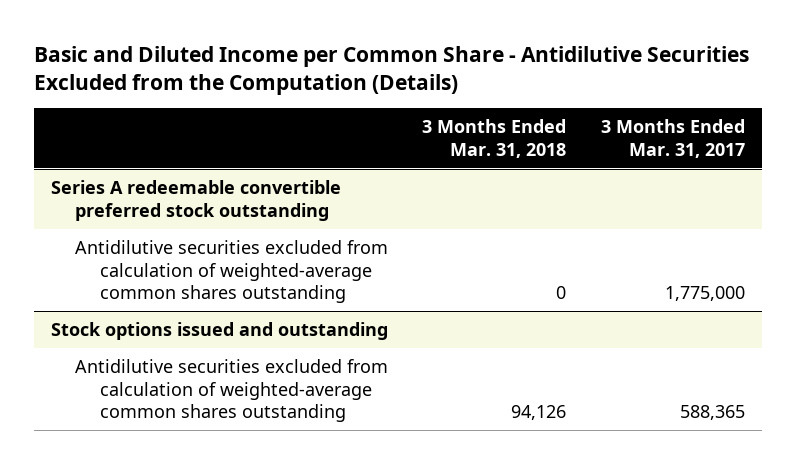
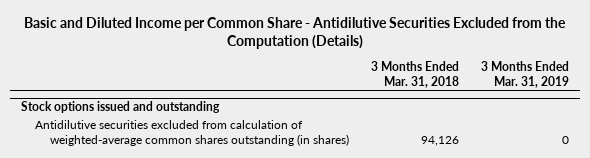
[600,119,745,158] 3 Months Ended Mar. 31, 2017 -> none
none -> [480,61,569,88] 3 Months Ended Mar. 31, 2019
[50,179,341,221] Series A redeemable convertible preferred stock outstanding -> none
[75,239,389,304] Antidilutive securities excluded from calculation of weighted-average common shares outstanding -> none
[75,358,389,423] Antidilutive securities excluded from calculation of weighted-average common shares outstanding -> [35,120,349,146] Antidilutive securities excluded from calculation of weighted-average common shares outstanding (in shares)

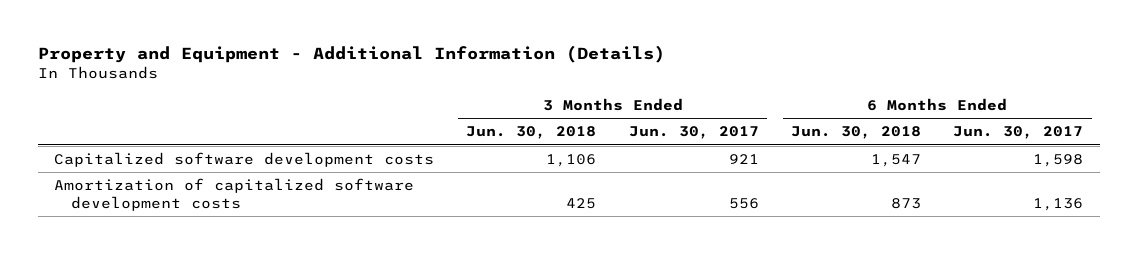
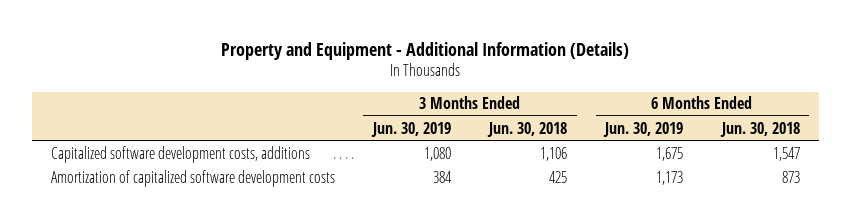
[628,126,759,140] Jun. 30, 2017 -> none
[953,126,1084,140] Jun. 30, 2017 -> none
none -> [370,121,451,137] Jun. 30, 2019
none -> [603,121,684,137] Jun. 30, 2019
[54,152,435,168] Capitalized software development costs -> [50,145,310,163] Capitalized software development costs, additions

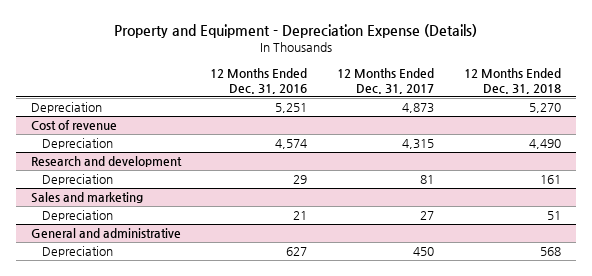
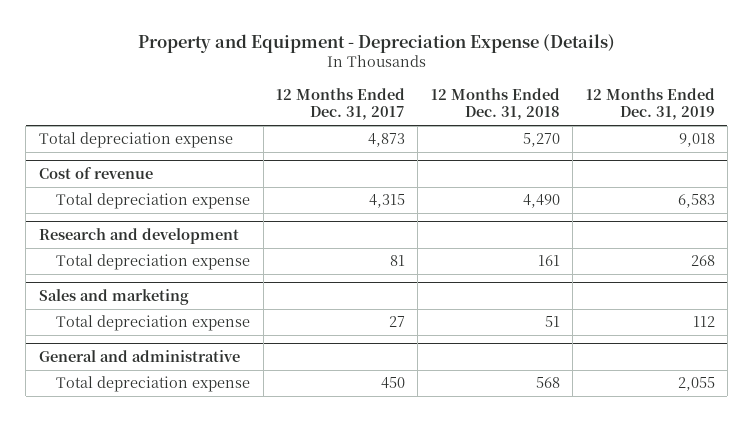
[210,67,308,95] 12 Months Ended Dec. 31, 2016 -> none
none -> [585,87,715,121] 12 Months Ended Dec. 31, 2019
[30,102,102,114] Depreciation -> [38,132,233,149] Total depreciation expense
[41,138,113,150] Depreciation -> [56,193,251,210] Total depreciation expense
[41,174,113,186] Depreciation -> [56,254,251,271] Total depreciation expense
[41,210,113,222] Depreciation -> [56,315,251,332] Total depreciation expense
[41,246,113,258] Depreciation -> [56,376,251,393] Total depreciation expense

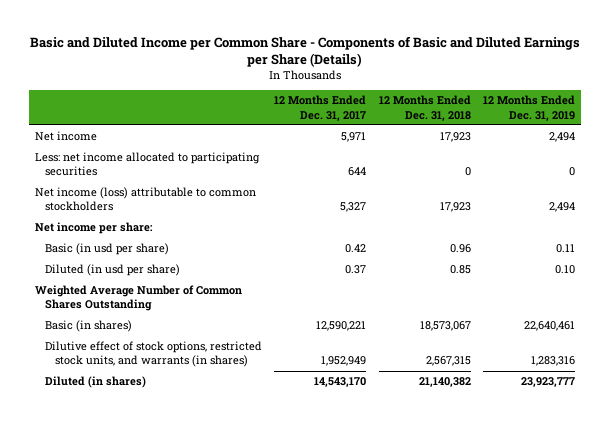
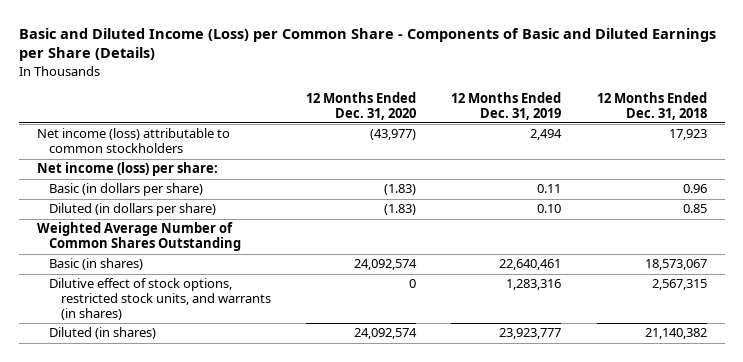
[30,35,581,67] Basic and Diluted Income per Common Share - Components of Basic and Diluted Earnings per Share (Details) -> [18,27,716,62] Basic and Diluted Income (Loss) per Common Share - Components of Basic and Diluted Earnings per Share (Details)
[274,95,367,121] 12 Months Ended Dec. 31, 2017 -> none
none -> [306,91,417,120] 12 Months Ended Dec. 31, 2020
[35,131,98,142] Net income -> none
[35,152,261,177] Less: net income allocated to participating securities -> none
[35,222,154,235] Net income per share: -> [36,162,218,177] Net income (loss) per share:
[45,243,170,256] Basic (in usd per share) -> [48,183,203,197] Basic (in dollars per share)
[45,264,181,277] Diluted (in usd per share) -> [48,203,216,217] Diluted (in dollars per share)

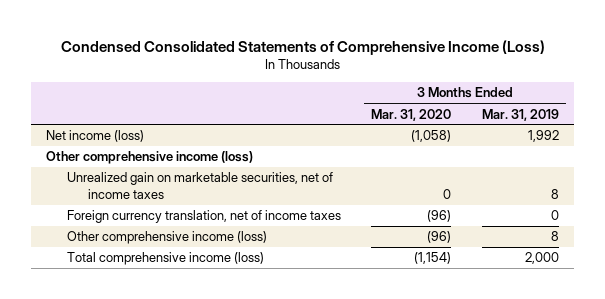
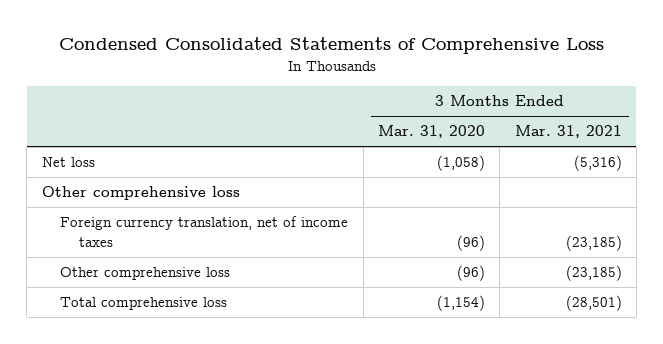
[60,39,545,55] Condensed Consolidated Statements of Comprehensive Income (Loss) -> [58,37,604,55] Condensed Consolidated Statements of Comprehensive Loss
[481,108,559,121] Mar. 31, 2019 -> none
none -> [514,125,622,139] Mar. 31, 2021
[67,172,334,200] Unrealized gain on marketable securities, net of income taxes -> none
[46,130,145,143] Net income (loss) -> [41,157,95,168] Net loss
[46,151,254,165] Other comprehensive income (loss) -> [41,186,240,201] Other comprehensive loss
[67,231,268,245] Other comprehensive income (loss) -> [60,267,231,281] Other comprehensive loss
[67,252,265,266] Total comprehensive income (loss) -> [60,297,228,311] Total comprehensive loss

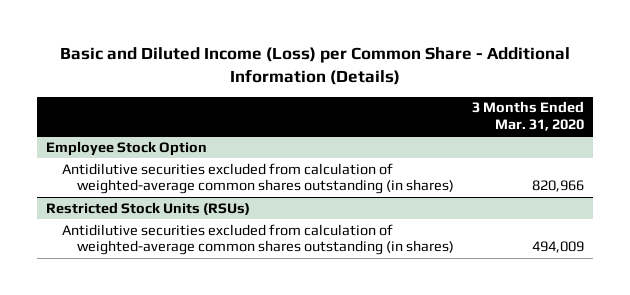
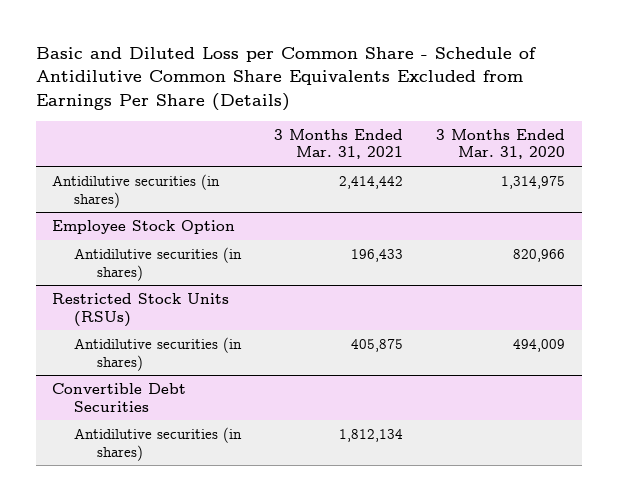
[60,47,571,86] Basic and Diluted Income (Loss) per Common Share - Additional Information (Details) -> [35,47,536,111] Basic and Diluted Loss per Common Share - Schedule of Antidilutive Common Share Equivalents Excluded from Earnings Per Share (Details)
none -> [274,128,404,160] 3 Months Ended Mar. 31, 2021
none -> [52,174,221,208] Antidilutive securities (in shares)
[61,162,455,195] Antidilutive securities excluded from calculation of weighted-average common shares outstanding (in shares) -> [74,247,243,281] Antidilutive securities (in shares)
[61,223,455,256] Antidilutive securities excluded from calculation of weighted-average common shares outstanding (in shares) -> [74,337,243,371] Antidilutive securities (in shares)
none -> [52,383,187,412] Convertible Debt Securities
none -> [74,427,243,461] Antidilutive securities (in shares)

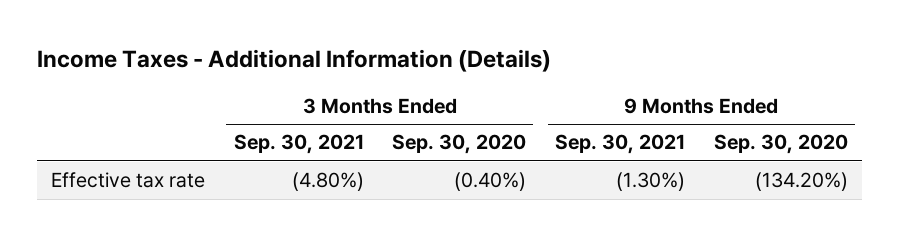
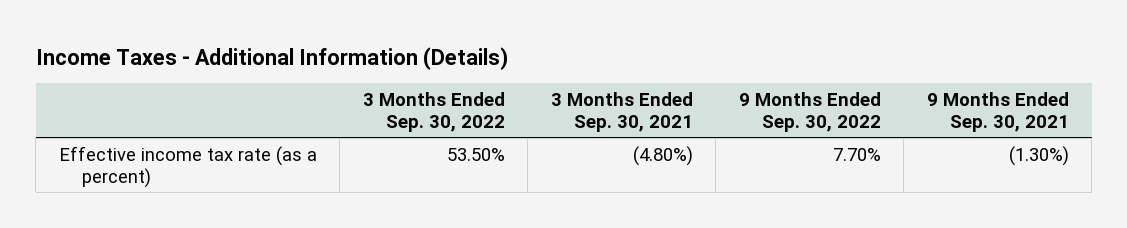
[392,134,527,155] Sep. 30, 2020 -> none
[713,134,848,155] Sep. 30, 2020 -> none
none -> [362,91,505,132] 3 Months Ended Sep. 30, 2022
none -> [738,91,881,132] 9 Months Ended Sep. 30, 2022
[50,172,205,189] Effective tax rate -> [58,145,317,188] Effective income tax rate (as a percent)

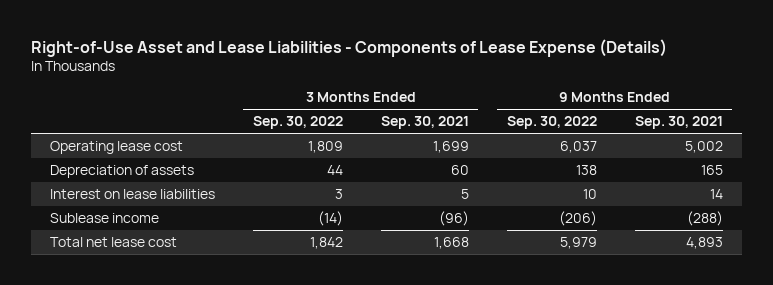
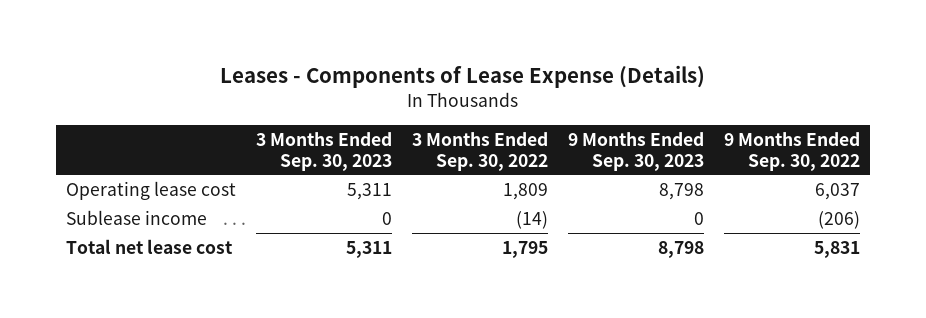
[30,38,667,57] Right-of-Use Asset and Lease Liabilities - Components of Lease Expense (Details) -> [219,65,705,89] Leases - Components of Lease Expense (Details)
[380,116,469,130] Sep. 30, 2021 -> none
[634,116,723,130] Sep. 30, 2021 -> none
none -> [255,131,392,171] 3 Months Ended Sep. 30, 2023
none -> [567,131,704,171] 9 Months Ended Sep. 30, 2023
[49,164,194,178] Depreciation of assets -> none
[49,188,215,199] Interest on lease liabilities -> none
[309,236,343,249] 1,842 -> [501,240,548,258] 1,795
[559,236,597,249] 5,979 -> [813,240,860,258] 5,831

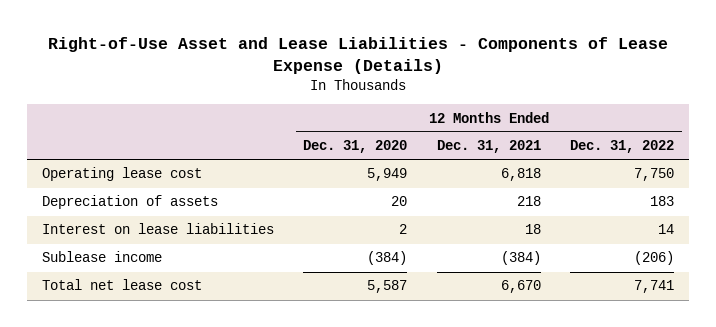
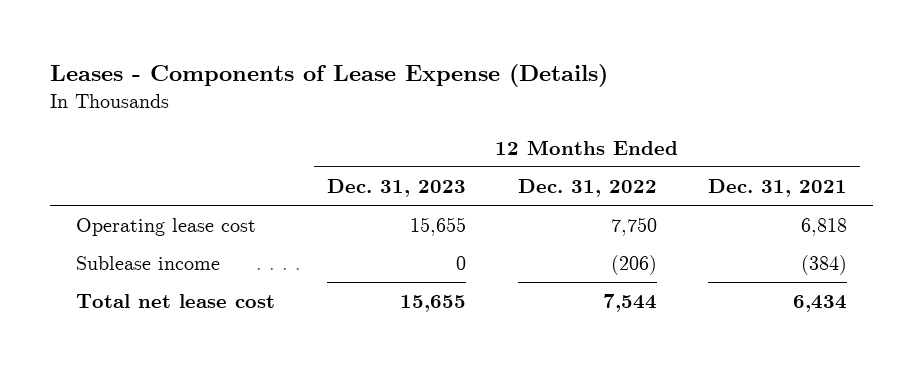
[48,36,669,74] Right-of-Use Asset and Lease Liabilities - Components of Lease Expense (Details) -> [50,64,609,88] Leases - Components of Lease Expense (Details)
[303,140,408,154] Dec. 31, 2020 -> none
none -> [326,178,466,197] Dec. 31, 2023
[41,195,218,210] Depreciation of assets -> none
[41,223,274,235] Interest on lease liabilities -> none
[500,280,541,294] 6,670 -> [793,295,848,313] 6,434
[634,280,675,294] 7,741 -> [602,294,657,313] 7,544

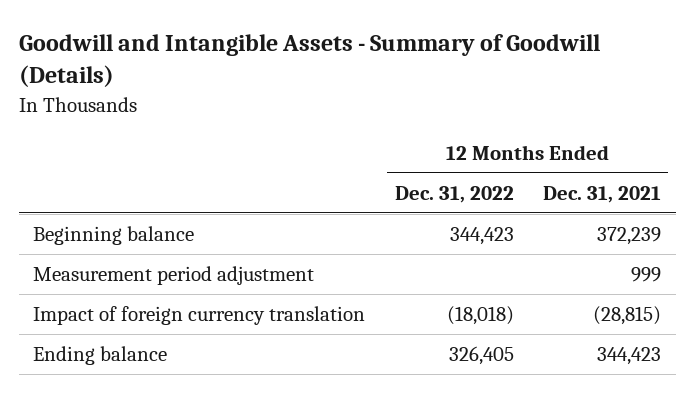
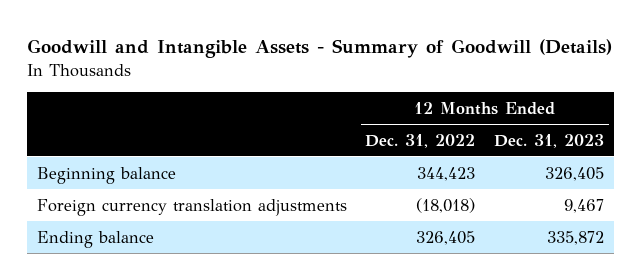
[543,185,662,203] Dec. 31, 2021 -> none
none -> [494,133,605,148] Dec. 31, 2023
[33,266,315,286] Measurement period adjustment -> none
[33,306,366,326] Impact of foreign currency translation -> [36,198,347,216] Foreign currency translation adjustments

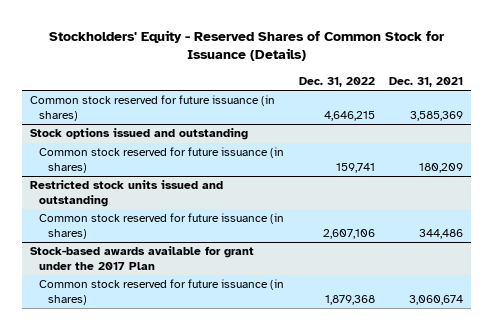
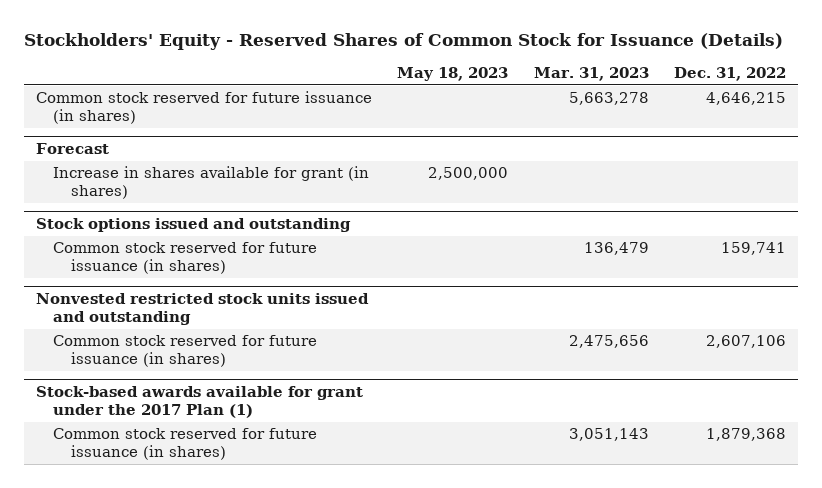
[389,76,464,87] Dec. 31, 2021 -> none
none -> [397,66,509,81] May 18, 2023
none -> [533,66,649,81] Mar. 31, 2023
none -> [36,143,110,155] Forecast
none -> [53,166,370,200] Increase in shares available for grant (in shares)
[29,180,223,207] Restricted stock units issued and outstanding -> [36,293,370,326] Nonvested restricted stock units issued and outstanding
[29,246,254,270] Stock-based awards available for grant under the 2017 Plan -> [36,386,364,419] Stock-based awards available for grant under the 2017 Plan (1)

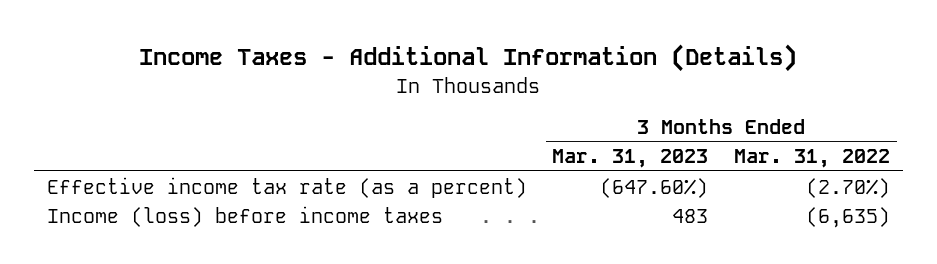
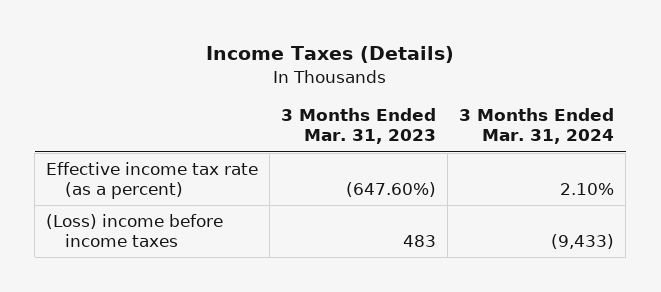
[139,44,798,73] Income Taxes - Additional Information (Details) -> [206,46,455,64] Income Taxes (Details)
[734,149,891,169] Mar. 31, 2022 -> none
none -> [459,108,615,145] 3 Months Ended Mar. 31, 2024
[46,205,443,227] Income (loss) before income taxes -> [46,214,224,248] (Loss) income before income taxes

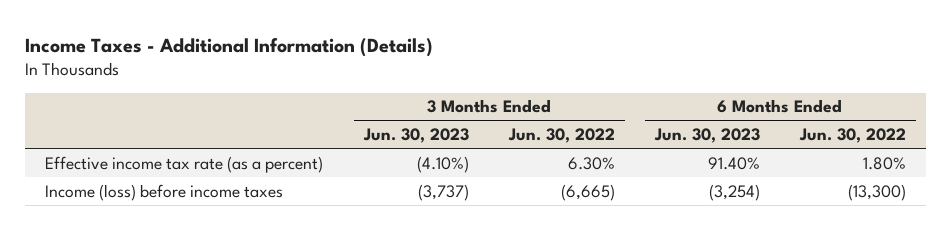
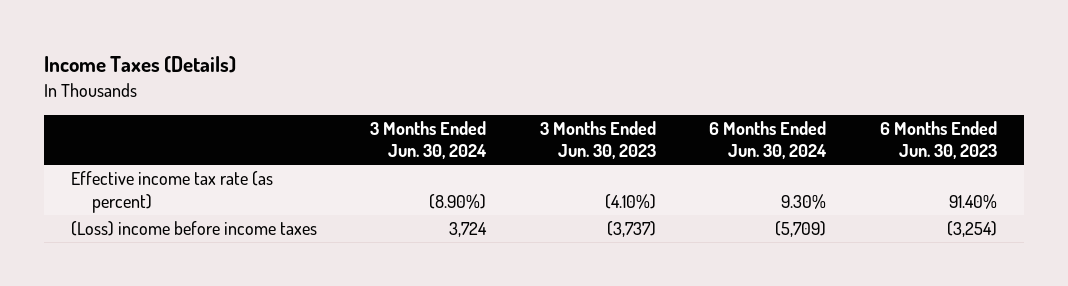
[25,38,434,58] Income Taxes - Additional Information (Details) -> [44,56,237,74] Income Taxes (Details)
[507,128,615,144] Jun. 30, 2022 -> none
[799,128,907,144] Jun. 30, 2022 -> none
none -> [370,120,488,160] 3 Months Ended Jun. 30, 2024
none -> [709,120,828,160] 6 Months Ended Jun. 30, 2024
[45,155,324,173] Effective income tax rate (as a percent) -> [70,171,273,213] Effective income tax rate (as percent)
[45,183,284,201] Income (loss) before income taxes -> [70,221,317,237] (Loss) income before income taxes

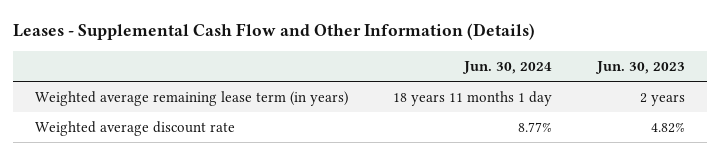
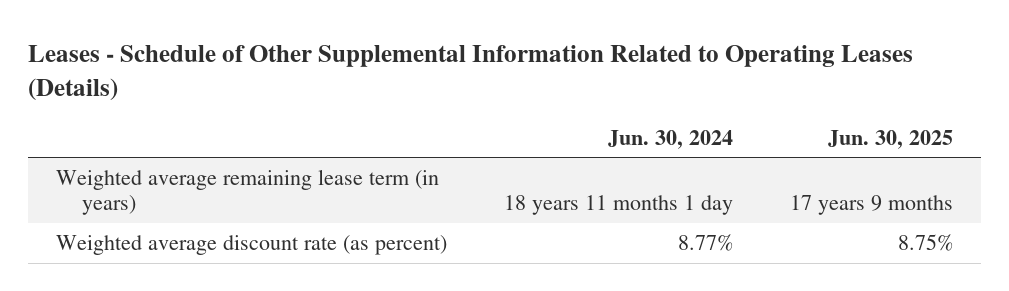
[12,23,535,41] Leases - Supplemental Cash Flow and Other Information (Details) -> [27,44,913,101] Leases - Schedule of Other Supplemental Information Related to Operating Leases (Details)
[594,61,685,75] Jun. 30, 2023 -> none
none -> [827,129,953,149] Jun. 30, 2025
[35,120,236,136] Weighted average discount rate -> [56,235,448,256] Weighted average discount rate (as percent)

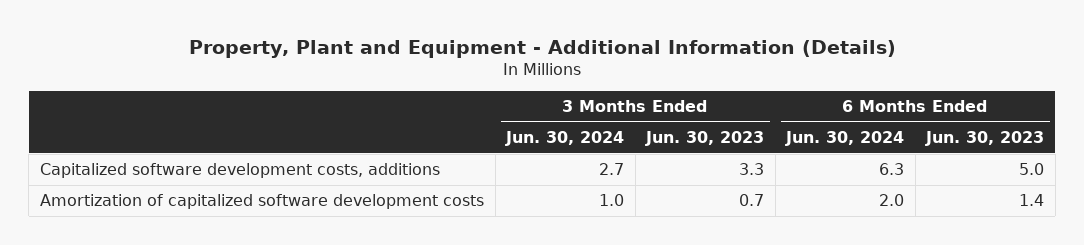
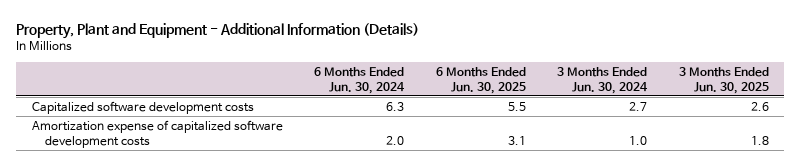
[645,131,765,147] Jun. 30, 2023 -> none
[925,131,1045,147] Jun. 30, 2023 -> none
none -> [435,66,526,94] 6 Months Ended Jun. 30, 2025
none -> [678,66,769,94] 3 Months Ended Jun. 30, 2025
[39,163,440,179] Capitalized software development costs, additions -> [31,100,254,114] Capitalized software development costs
[39,194,484,210] Amortization of capitalized software development costs -> [31,119,283,148] Amortization expense of capitalized software development costs

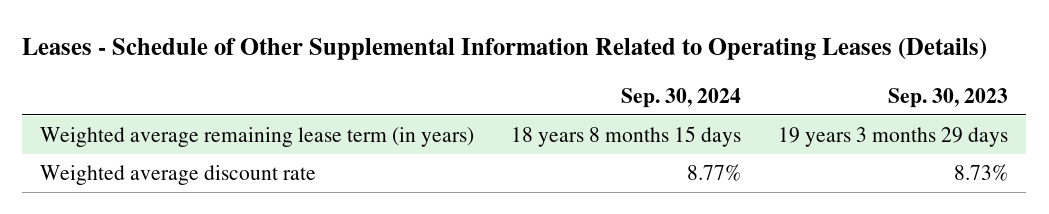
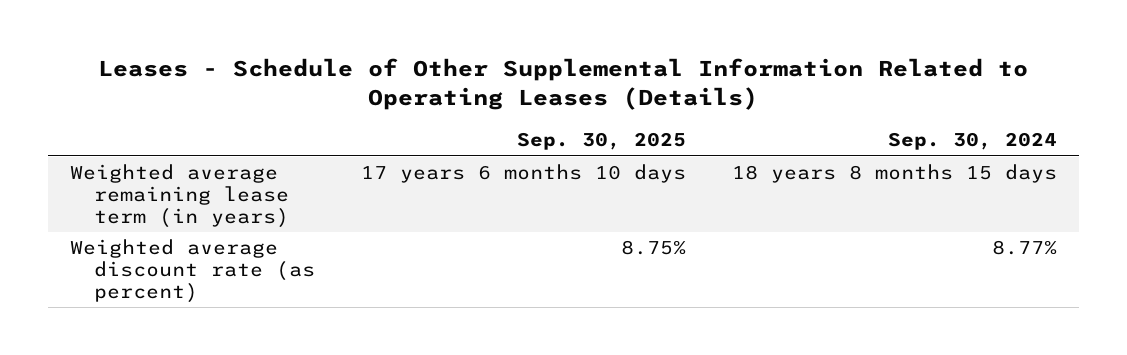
[888,87,1009,108] Sep. 30, 2023 -> none
none -> [516,132,686,151] Sep. 30, 2025
[40,164,317,185] Weighted average discount rate -> [70,239,316,303] Weighted average discount rate (as percent)

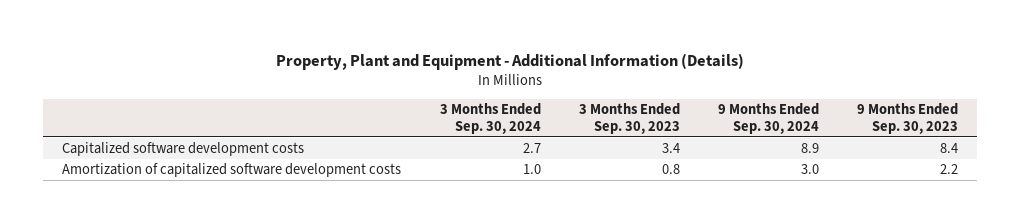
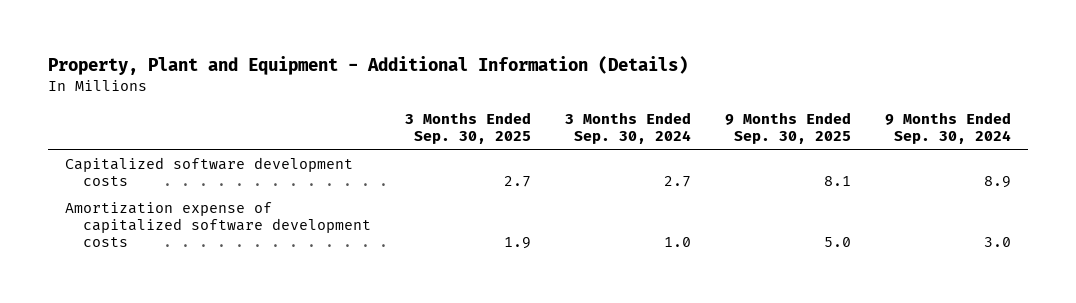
[578,103,680,135] 3 Months Ended Sep. 30, 2023 -> none
[857,103,959,135] 9 Months Ended Sep. 30, 2023 -> none
none -> [404,111,531,145] 3 Months Ended Sep. 30, 2025
none -> [724,111,851,145] 9 Months Ended Sep. 30, 2025
[62,163,402,178] Amortization of capitalized software development costs -> [65,201,371,247] Amortization expense of capitalized software development costs

